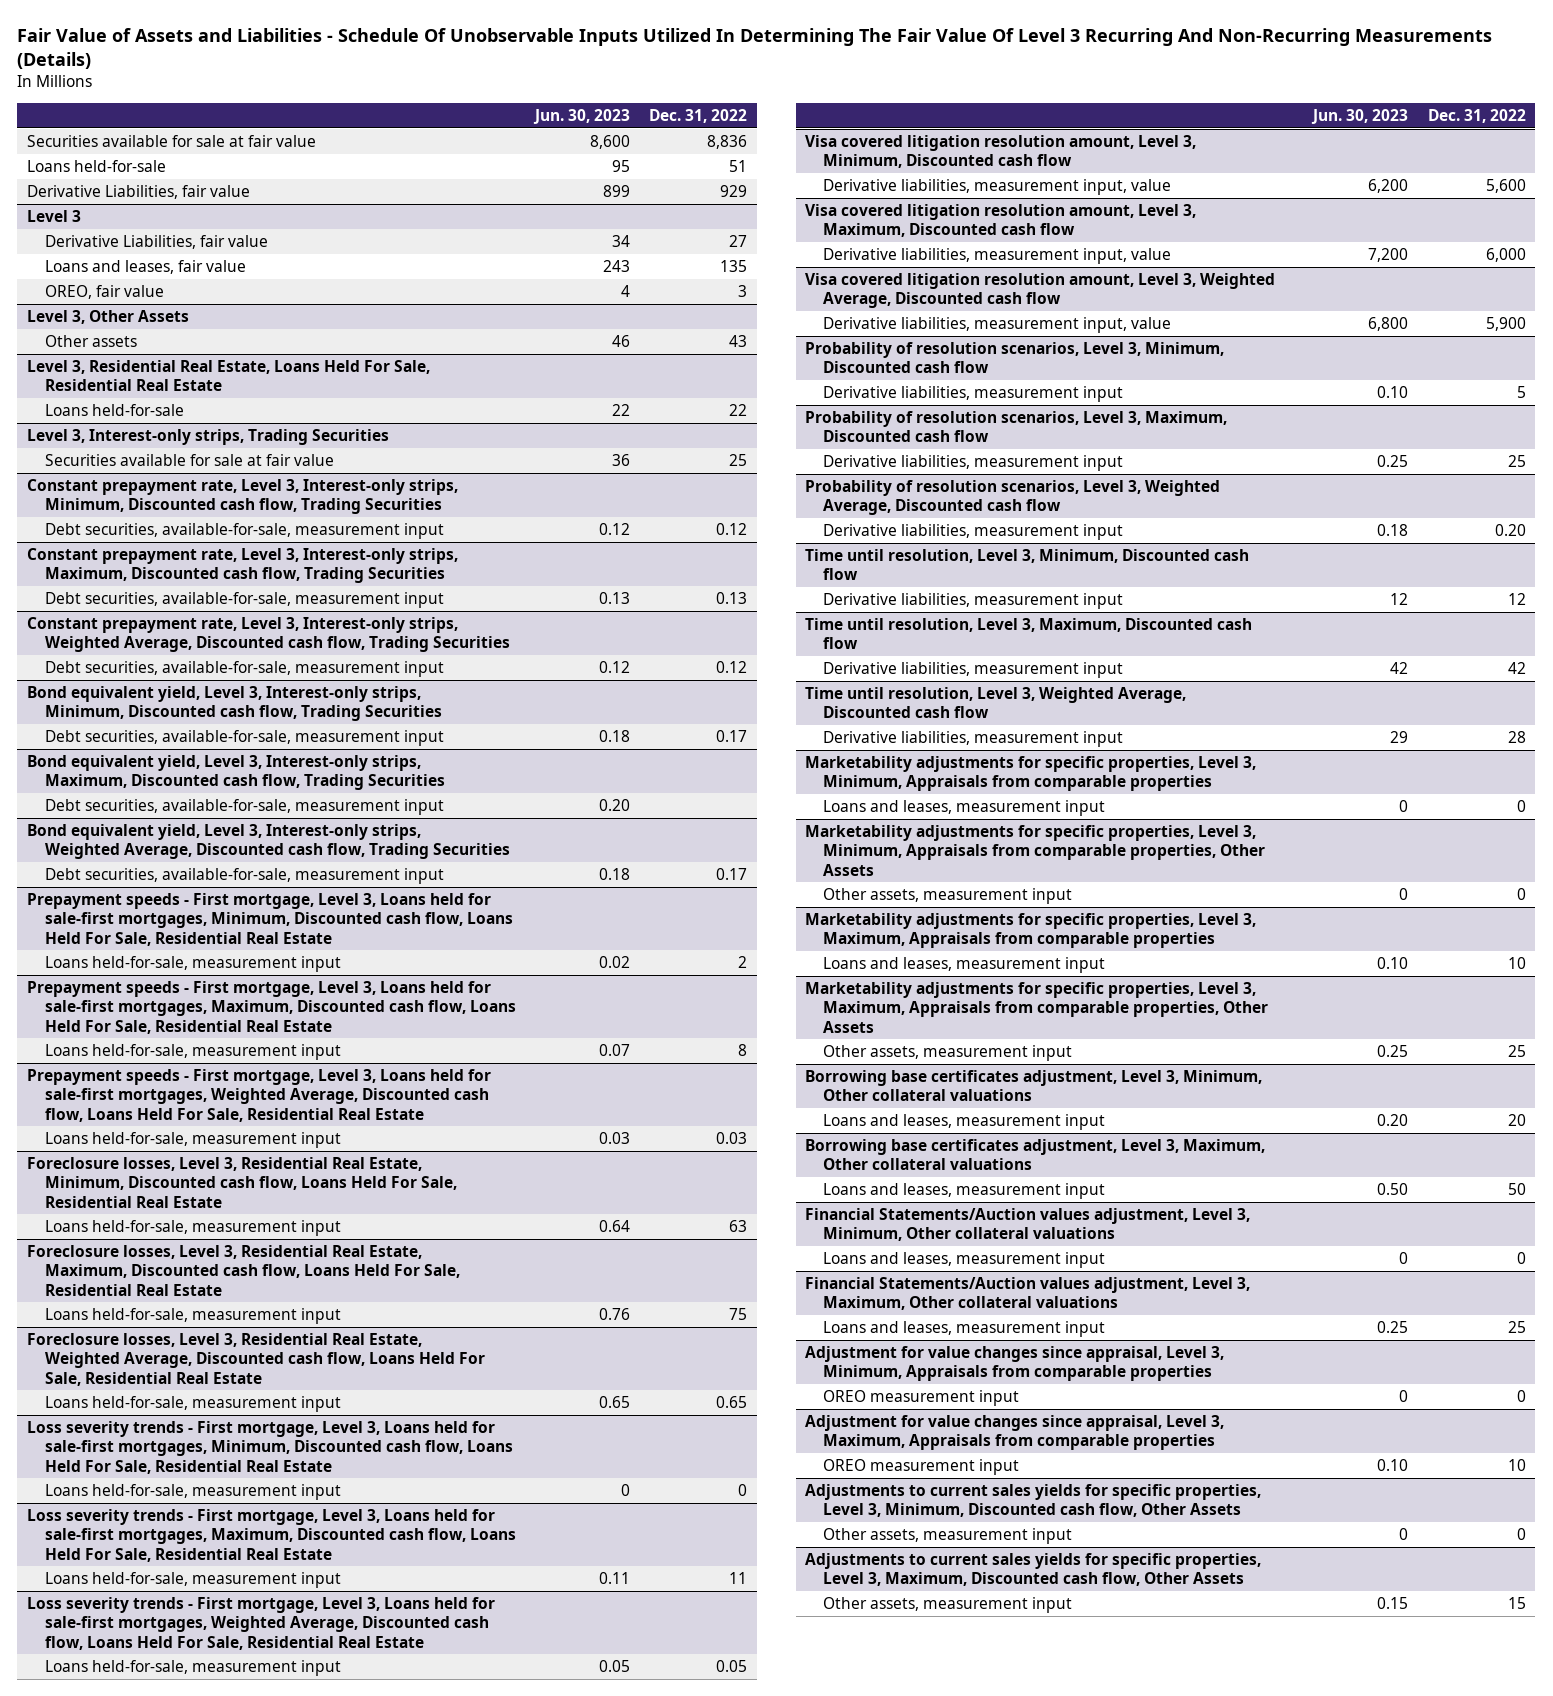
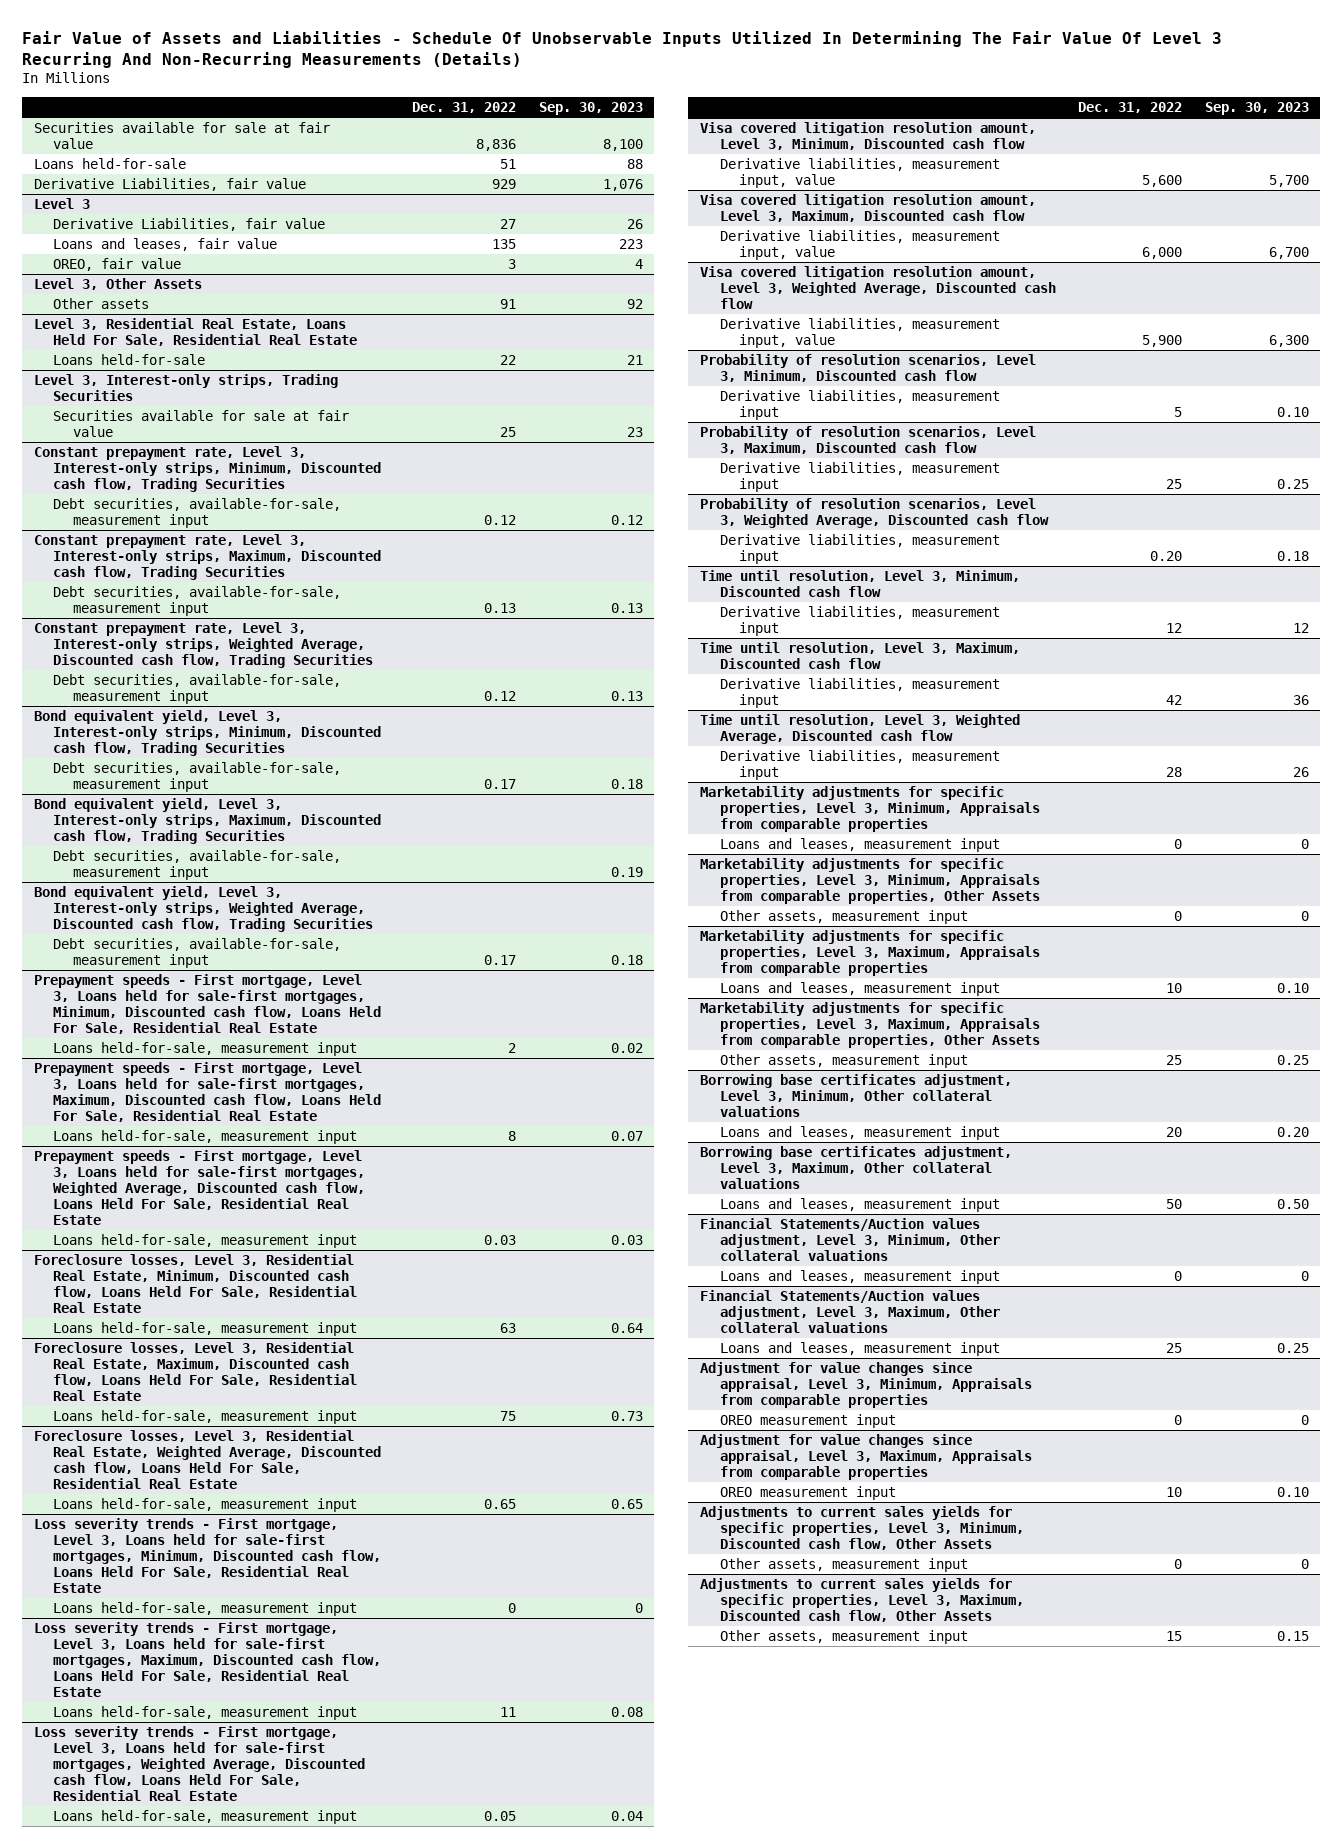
[533,108,631,124] Jun. 30, 2023 -> none
none -> [538,102,643,116] Sep. 30, 2023
[729,335,748,348] 43 -> [500,299,517,310] 91

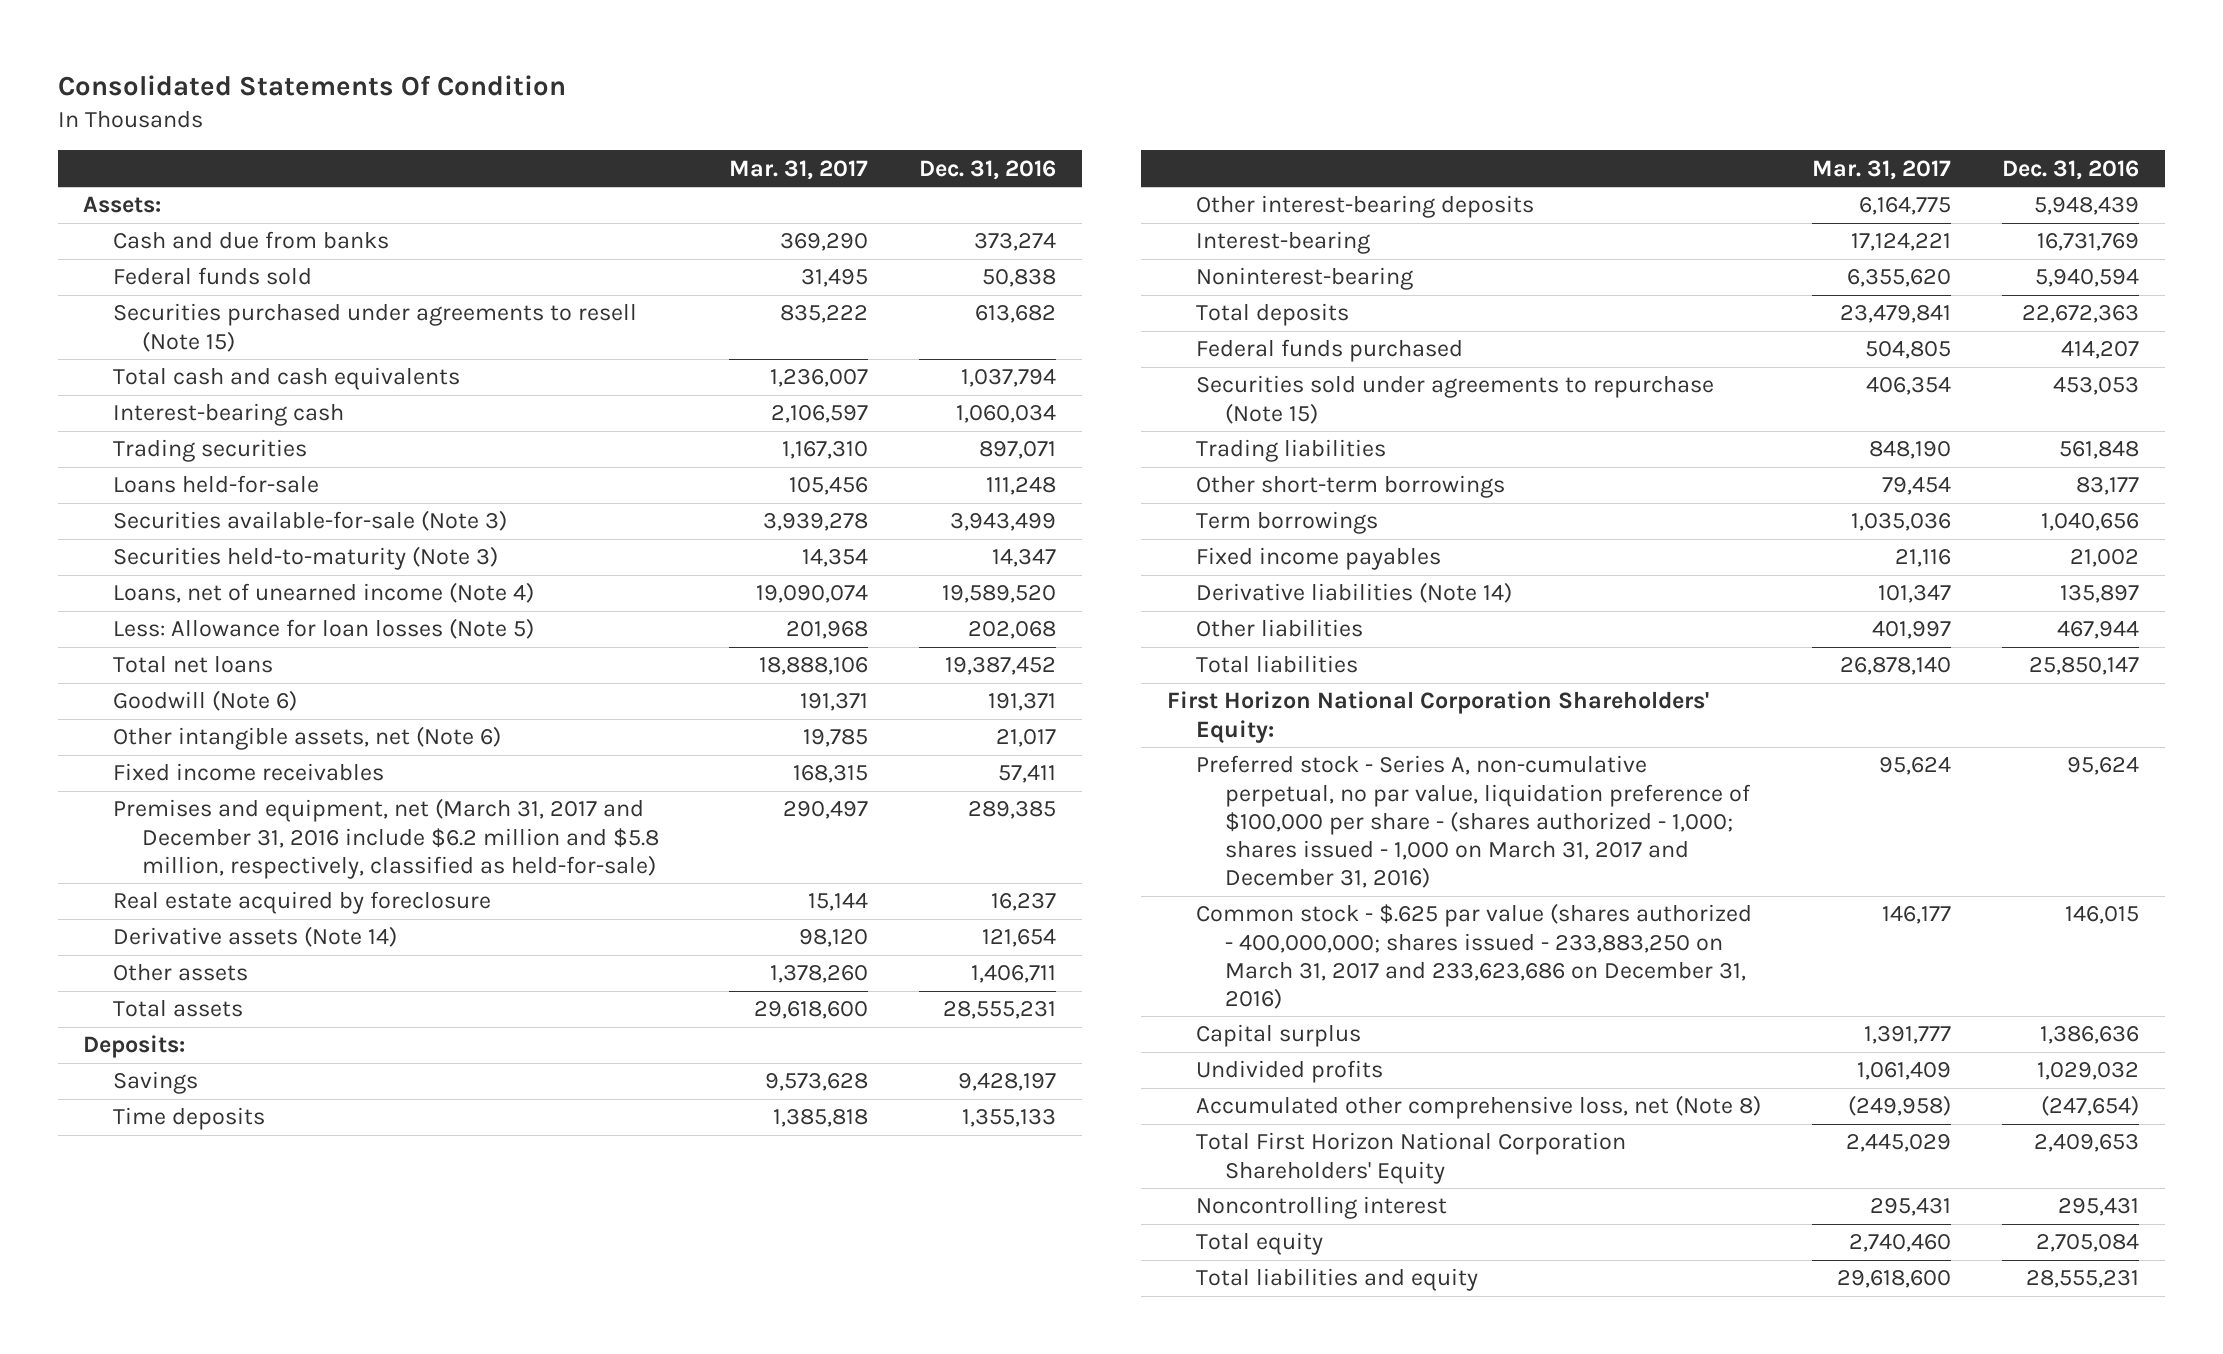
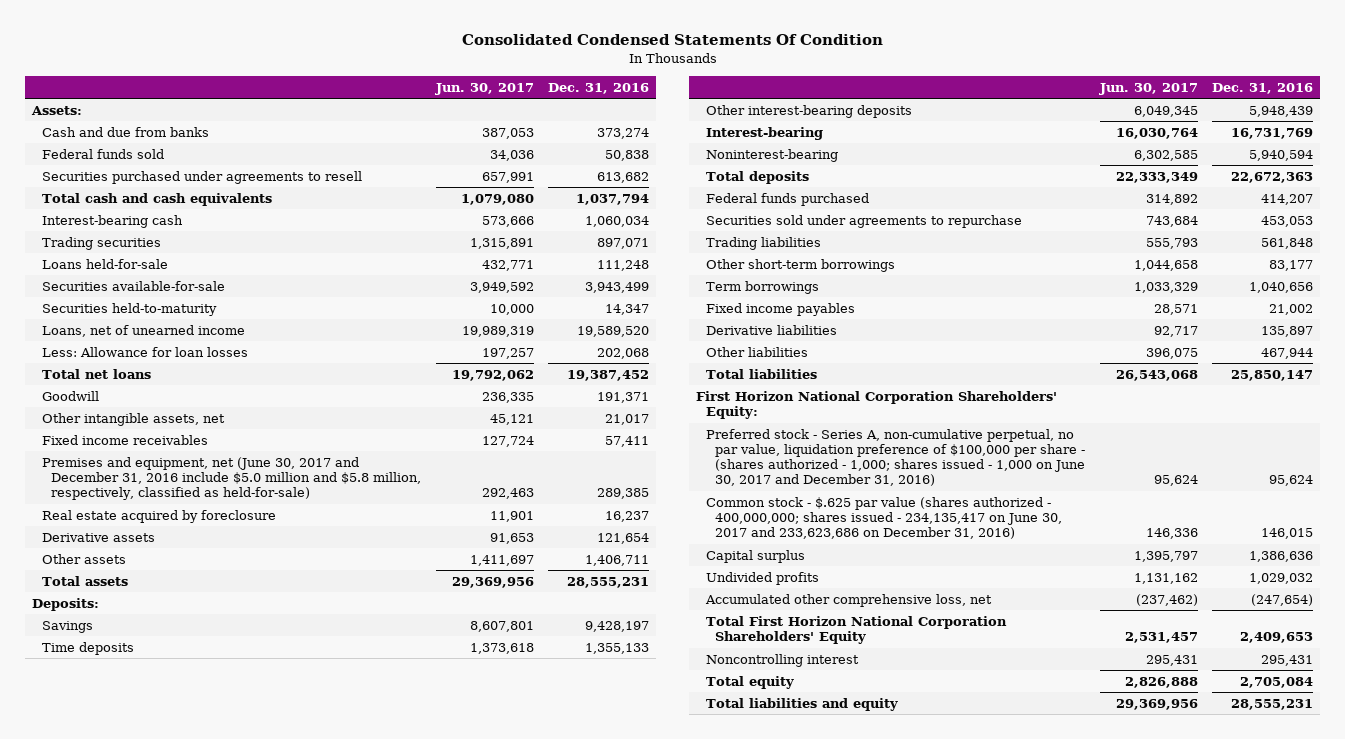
[57,74,566,96] Consolidated Statements Of Condition -> [461,34,883,46] Consolidated Condensed Statements Of Condition
[728,159,868,180] Mar. 31, 2017 -> none
none -> [434,82,534,95] Jun. 30, 2017
[112,303,637,352] Securities purchased under agreements to resell (Note 15) -> [41,170,362,184] Securities purchased under agreements to resell
[112,510,507,532] Securities available-for-sale (Note 3) -> [41,280,225,291] Securities available-for-sale
[112,546,498,571] Securities held-to-maturity (Note 3) -> [41,302,217,316] Securities held-to-maturity
[112,582,534,604] Loans, net of unearned income (Note 4) -> [41,324,245,337] Loans, net of unearned income
[112,618,534,640] Less: Allowance for loan losses (Note 5) -> [41,346,248,357] Less: Allowance for loan losses
[112,690,297,712] Goodwill (Note 6) -> [41,390,99,401] Goodwill
[112,726,501,751] Other intangible assets, net (Note 6) -> [41,412,225,426] Other intangible assets, net
[112,798,660,879] Premises and equipment, net (March 31, 2017 and December 31, 2016 include $6.2 million and $5.8 million, respectively, classified as held-for-sale) -> [41,456,422,501] Premises and equipment, net (June 30, 2017 and December 31, 2016 include $5.0 million and $5.8 million, respectively, classified as held-for-sale)
[112,926,397,948] Derivative assets (Note 14) -> [41,532,155,542] Derivative assets
[1196,375,1715,424] Securities sold under agreements to repurchase (Note 15) -> [705,214,1022,228] Securities sold under agreements to repurchase
[1196,582,1513,604] Derivative liabilities (Note 14) -> [705,324,837,335] Derivative liabilities
[1196,755,1752,889] Preferred stock - Series A, non-cumulative perpetual, no par value, liquidation preference of $100,000 per share - (shares authorized - 1,000; shares issued - 1,000 on March 31, 2017 and December 31, 2016) -> [705,428,1086,487] Preferred stock - Series A, non-cumulative perpetual, no par value, liquidation preference of $100,000 per share - (shares authorized - 1,000; shares issued - 1,000 on June 30, 2017 and December 31, 2016)
[1196,903,1753,1010] Common stock - $.625 par value (shares authorized - 400,000,000; shares issued - 233,883,250 on March 31, 2017 and 233,623,686 on December 31, 2016) -> [705,496,1063,540] Common stock - $.625 par value (shares authorized - 400,000,000; shares issued - 234,135,417 on June 30, 2017 and 233,623,686 on December 31, 2016)
[1196,1095,1762,1120] Accumulated other comprehensive loss, net (Note 8) -> [704,593,992,607] Accumulated other comprehensive loss, net

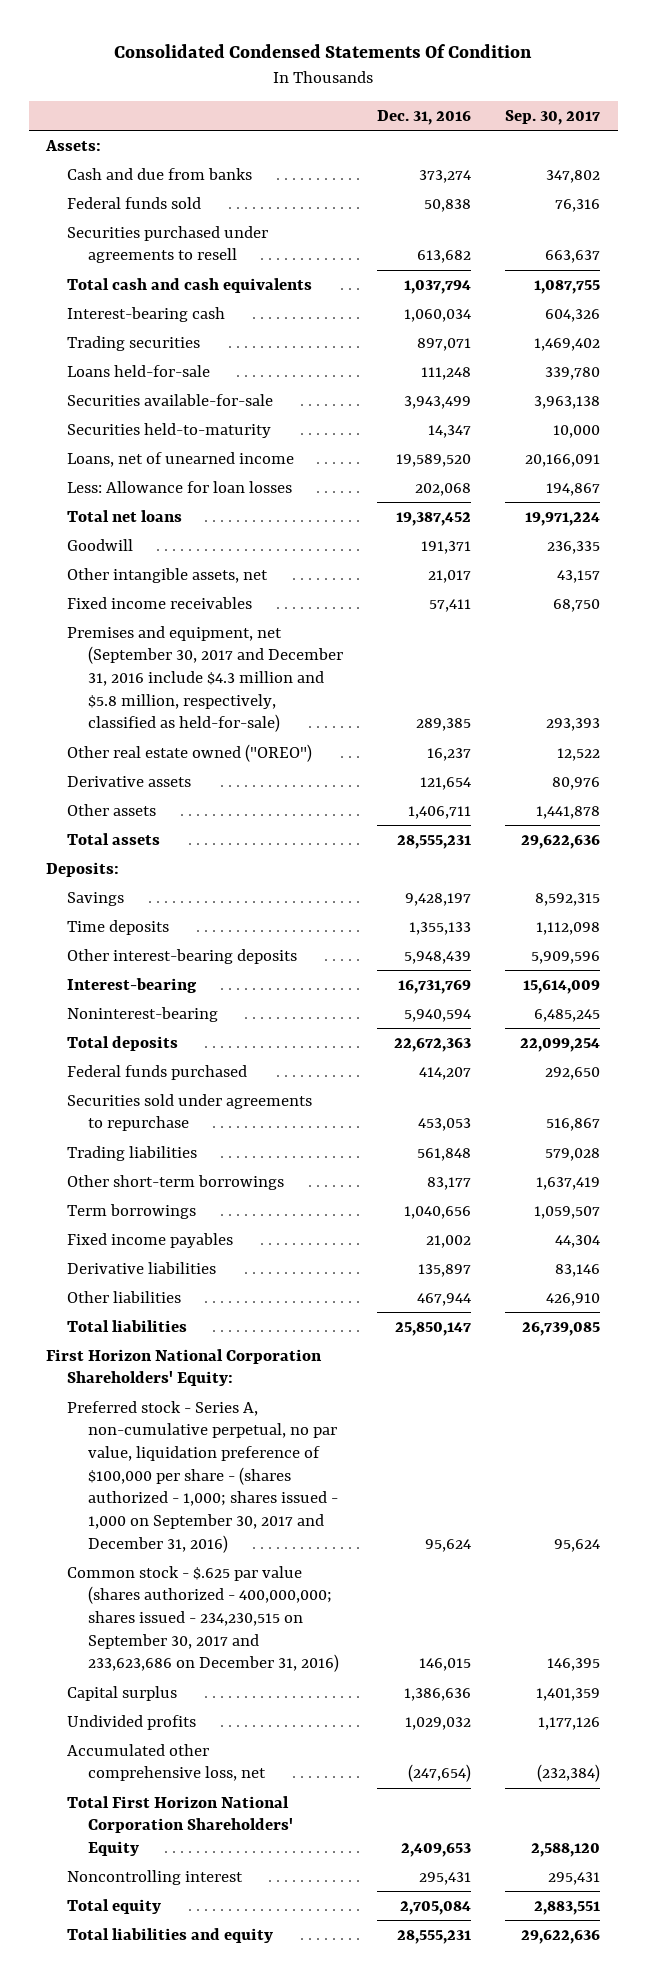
[434,82,534,95] Jun. 30, 2017 -> none
none -> [505,109,601,125] Sep. 30, 2017
[41,456,422,501] Premises and equipment, net (June 30, 2017 and December 31, 2016 include $5.0 million and $5.8 million, respectively, classified as held-for-sale) -> [67,625,344,733] Premises and equipment, net (September 30, 2017 and December 31, 2016 include $4.3 million and $5.8 million, respectively, classified as held-for-sale)
[41,509,276,523] Real estate acquired by foreclosure -> [67,743,313,762] Other real estate owned ("OREO")
[705,428,1086,487] Preferred stock - Series A, non-cumulative perpetual, no par value, liquidation preference of $100,000 per share - (shares authorized - 1,000; shares issued - 1,000 on June 30, 2017 and December 31, 2016) -> [67,1400,339,1553] Preferred stock - Series A, non-cumulative perpetual, no par value, liquidation preference of $100,000 per share - (shares authorized - 1,000; shares issued - 1,000 on September 30, 2017 and December 31, 2016)
[705,496,1063,540] Common stock - $.625 par value (shares authorized - 400,000,000; shares issued - 234,135,417 on June 30, 2017 and 233,623,686 on December 31, 2016) -> [67,1565,340,1673] Common stock - $.625 par value (shares authorized - 400,000,000; shares issued - 234,230,515 on September 30, 2017 and 233,623,686 on December 31, 2016)

